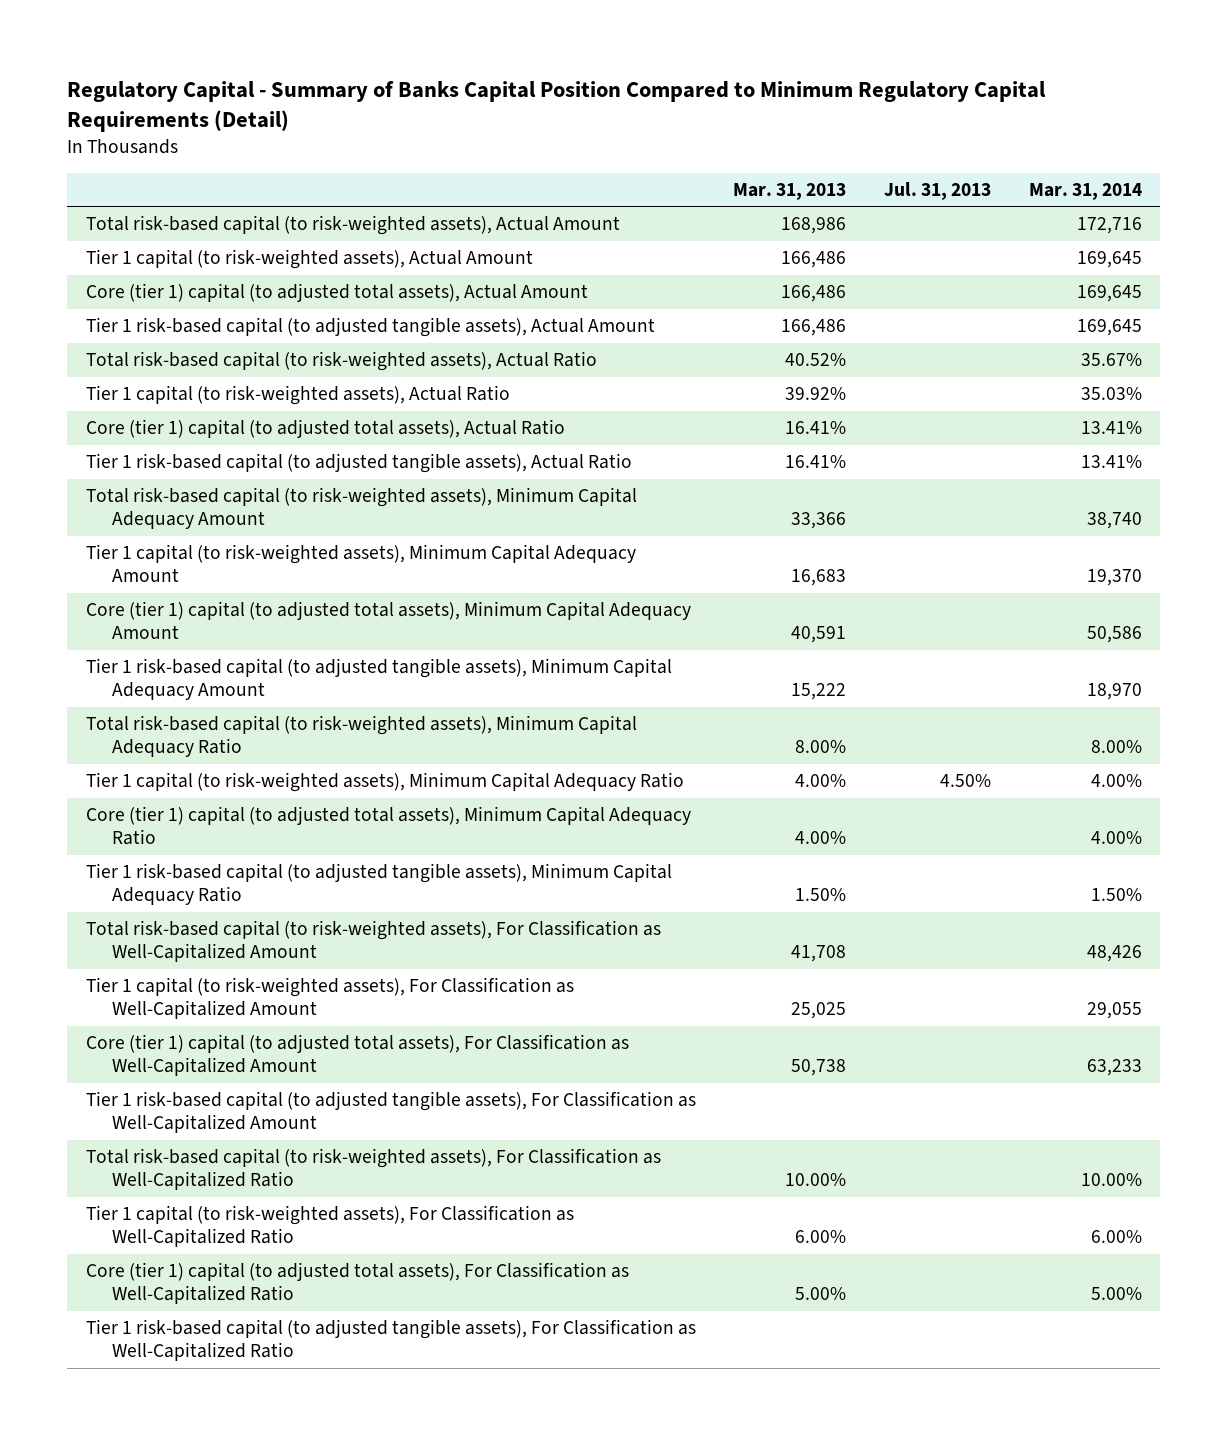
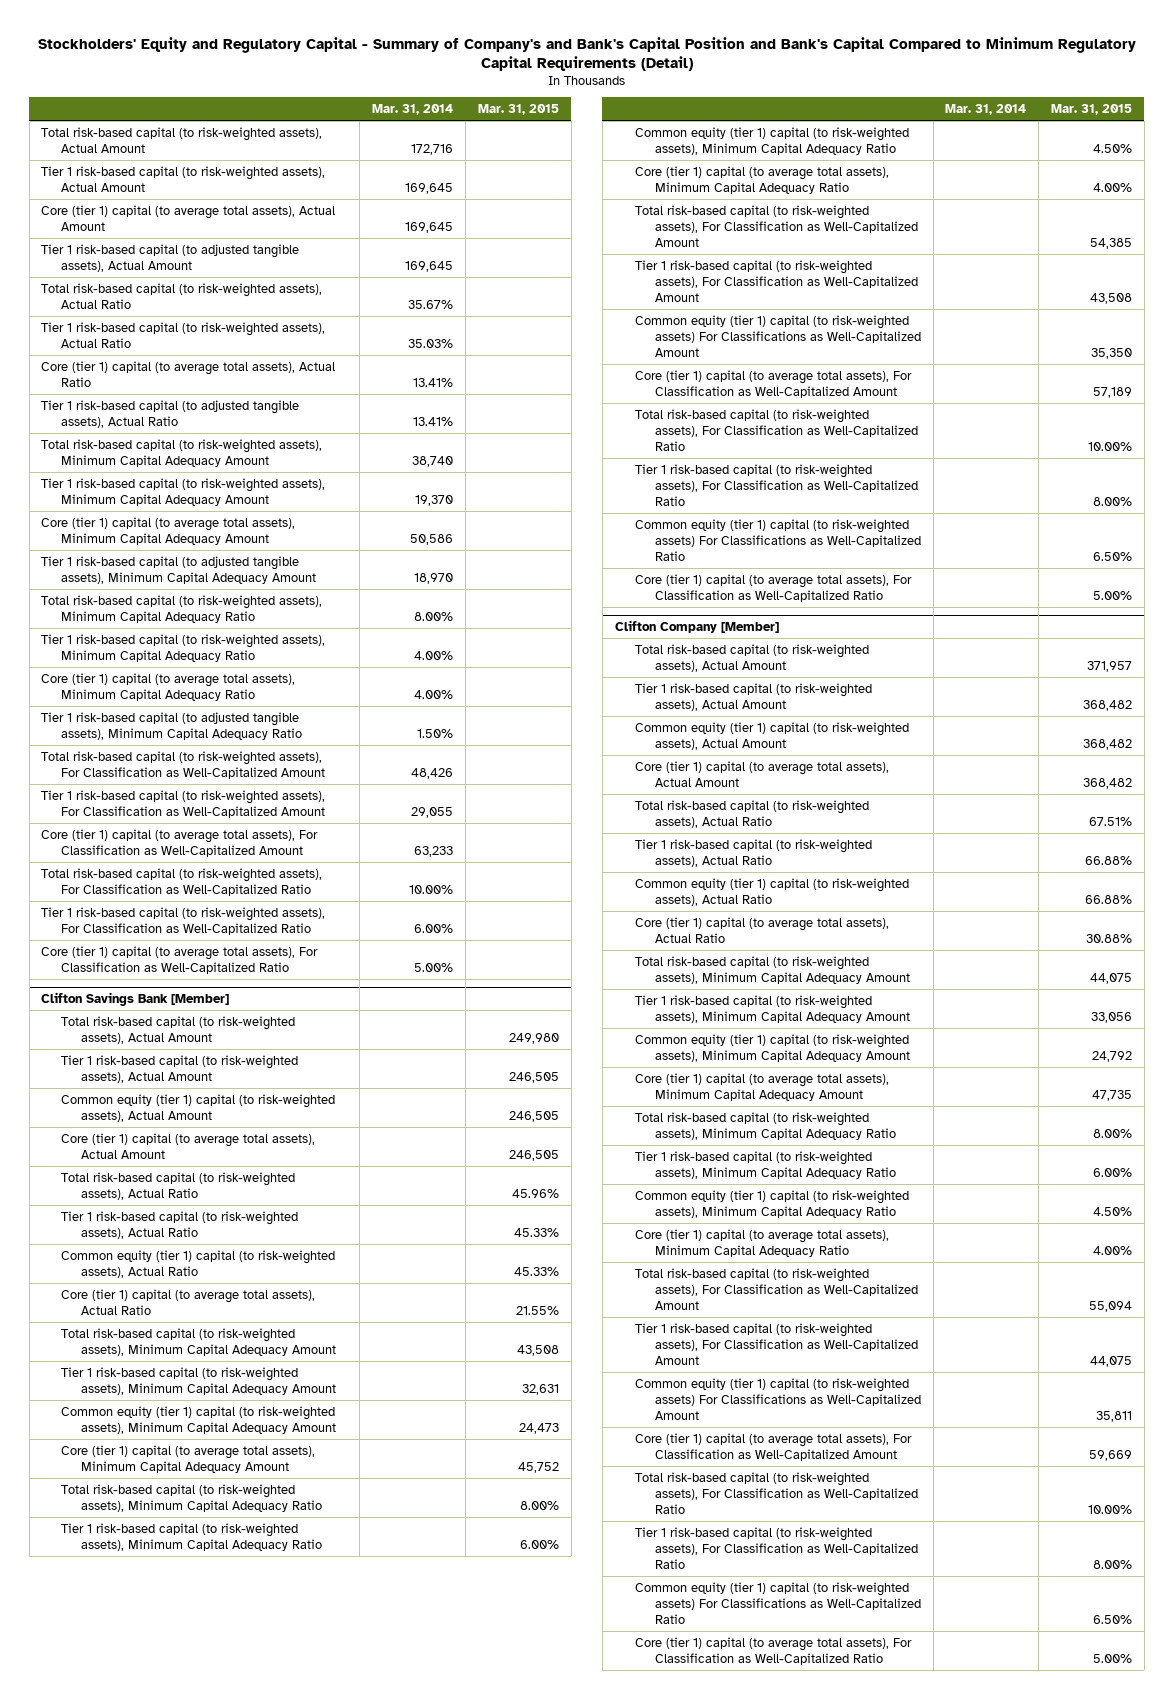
[66,81,1046,133] Regulatory Capital - Summary of Banks Capital Position Compared to Minimum Regulatory Capital Requirements (Detail) -> [37,36,1136,72] Stockholders' Equity and Regulatory Capital - Summary of Company's and Bank's Capital Position and Bank's Capital Compared to Minimum Regulatory Capital Requirements (Detail)
[733,182,847,200] Mar. 31, 2013 -> none
[883,181,991,200] Jul. 31, 2013 -> none
none -> [477,104,559,116] Mar. 31, 2015
[85,249,533,270] Tier 1 capital (to risk-weighted assets), Actual Amount -> [41,165,326,192] Tier 1 risk-based capital (to risk-weighted assets), Actual Amount
[85,283,588,303] Core (tier 1) capital (to adjusted total assets), Actual Amount -> [41,204,336,231] Core (tier 1) capital (to average total assets), Actual Amount
[85,385,510,406] Tier 1 capital (to risk-weighted assets), Actual Ratio -> [41,321,326,348] Tier 1 risk-based capital (to risk-weighted assets), Actual Ratio
[85,419,565,439] Core (tier 1) capital (to adjusted total assets), Actual Ratio -> [41,360,336,387] Core (tier 1) capital (to average total assets), Actual Ratio
[85,544,636,583] Tier 1 capital (to risk-weighted assets), Minimum Capital Adequacy Amount -> [41,477,326,506] Tier 1 risk-based capital (to risk-weighted assets), Minimum Capital Adequacy Amount
[85,601,691,640] Core (tier 1) capital (to adjusted total assets), Minimum Capital Adequacy Amount -> [41,516,296,545] Core (tier 1) capital (to average total assets), Minimum Capital Adequacy Amount
[85,772,684,793] Tier 1 capital (to risk-weighted assets), Minimum Capital Adequacy Ratio -> [41,633,326,662] Tier 1 risk-based capital (to risk-weighted assets), Minimum Capital Adequacy Ratio
[85,806,691,846] Core (tier 1) capital (to adjusted total assets), Minimum Capital Adequacy Ratio -> [41,672,296,701] Core (tier 1) capital (to average total assets), Minimum Capital Adequacy Ratio
[85,1091,696,1134] Tier 1 risk-based capital (to adjusted tangible assets), For Classification as Well-Capitalized Amount -> none
[85,977,574,1020] Tier 1 capital (to risk-weighted assets), For Classification as Well-Capitalized Amount -> [41,789,326,818] Tier 1 risk-based capital (to risk-weighted assets), For Classification as Well-Capitalized Amount
[85,1034,629,1077] Core (tier 1) capital (to adjusted total assets), For Classification as Well-Capitalized Amount -> [41,828,319,857] Core (tier 1) capital (to average total assets), For Classification as Well-Capitalized Amount
[85,1319,696,1362] Tier 1 risk-based capital (to adjusted tangible assets), For Classification as Well-Capitalized Ratio -> none
[85,1205,574,1248] Tier 1 capital (to risk-weighted assets), For Classification as Well-Capitalized Ratio -> [41,906,326,935] Tier 1 risk-based capital (to risk-weighted assets), For Classification as Well-Capitalized Ratio
[85,1262,629,1305] Core (tier 1) capital (to adjusted total assets), For Classification as Well-Capitalized Ratio -> [41,945,319,974] Core (tier 1) capital (to average total assets), For Classification as Well-Capitalized Ratio
none -> [41,991,230,1006] Clifton Savings Bank [Member]
none -> [61,1015,296,1044] Total risk-based capital (to risk-weighted assets), Actual Amount
none -> [61,1054,299,1083] Tier 1 risk-based capital (to risk-weighted assets), Actual Amount
none -> [61,1093,336,1122] Common equity (tier 1) capital (to risk-weighted assets), Actual Amount
none -> [61,1132,316,1159] Core (tier 1) capital (to average total assets), Actual Amount
none -> [61,1171,296,1200] Total risk-based capital (to risk-weighted assets), Actual Ratio
none -> [61,1210,299,1239] Tier 1 risk-based capital (to risk-weighted assets), Actual Ratio
none -> [61,1249,336,1278] Common equity (tier 1) capital (to risk-weighted assets), Actual Ratio
none -> [61,1288,316,1315] Core (tier 1) capital (to average total assets), Actual Ratio
none -> [61,1327,337,1356] Total risk-based capital (to risk-weighted assets), Minimum Capital Adequacy Amount
none -> [61,1366,337,1395] Tier 1 risk-based capital (to risk-weighted assets), Minimum Capital Adequacy Amount
none -> [61,1405,337,1434] Common equity (tier 1) capital (to risk-weighted assets), Minimum Capital Adequacy Amount
none -> [61,1444,316,1473] Core (tier 1) capital (to average total assets), Minimum Capital Adequacy Amount
none -> [61,1483,323,1512] Total risk-based capital (to risk-weighted assets), Minimum Capital Adequacy Ratio
none -> [61,1522,323,1551] Tier 1 risk-based capital (to risk-weighted assets), Minimum Capital Adequacy Ratio
none -> [634,126,909,155] Common equity (tier 1) capital (to risk-weighted assets), Minimum Capital Adequacy Ratio
none -> [634,165,889,194] Core (tier 1) capital (to average total assets), Minimum Capital Adequacy Ratio
none -> [634,204,918,247] Total risk-based capital (to risk-weighted assets), For Classification as Well-Capitalized Amount
none -> [634,259,918,302] Tier 1 risk-based capital (to risk-weighted assets), For Classification as Well-Capitalized Amount
none -> [634,314,921,357] Common equity (tier 1) capital (to risk-weighted assets) For Classifications as Well-Capitalized Amount
none -> [634,369,912,398] Core (tier 1) capital (to average total assets), For Classification as Well-Capitalized Amount
none -> [634,408,918,451] Total risk-based capital (to risk-weighted assets), For Classification as Well-Capitalized Ratio
none -> [634,463,918,506] Tier 1 risk-based capital (to risk-weighted assets), For Classification as Well-Capitalized Ratio
none -> [634,518,921,561] Common equity (tier 1) capital (to risk-weighted assets) For Classifications as Well-Capitalized Ratio
none -> [634,573,912,602] Core (tier 1) capital (to average total assets), For Classification as Well-Capitalized Ratio
none -> [614,619,779,633] Clifton Company [Member]
none -> [634,643,869,672] Total risk-based capital (to risk-weighted assets), Actual Amount
none -> [634,682,872,711] Tier 1 risk-based capital (to risk-weighted assets), Actual Amount
none -> [634,721,909,750] Common equity (tier 1) capital (to risk-weighted assets), Actual Amount
none -> [634,760,889,787] Core (tier 1) capital (to average total assets), Actual Amount
none -> [634,799,869,828] Total risk-based capital (to risk-weighted assets), Actual Ratio
none -> [634,838,872,867] Tier 1 risk-based capital (to risk-weighted assets), Actual Ratio
none -> [634,877,909,906] Common equity (tier 1) capital (to risk-weighted assets), Actual Ratio
none -> [634,916,889,943] Core (tier 1) capital (to average total assets), Actual Ratio
none -> [634,955,910,984] Total risk-based capital (to risk-weighted assets), Minimum Capital Adequacy Amount
none -> [634,994,910,1023] Tier 1 risk-based capital (to risk-weighted assets), Minimum Capital Adequacy Amount
none -> [634,1033,910,1062] Common equity (tier 1) capital (to risk-weighted assets), Minimum Capital Adequacy Amount
none -> [634,1072,889,1101] Core (tier 1) capital (to average total assets), Minimum Capital Adequacy Amount
none -> [634,1111,896,1140] Total risk-based capital (to risk-weighted assets), Minimum Capital Adequacy Ratio
none -> [634,1150,896,1179] Tier 1 risk-based capital (to risk-weighted assets), Minimum Capital Adequacy Ratio
none -> [634,1189,909,1218] Common equity (tier 1) capital (to risk-weighted assets), Minimum Capital Adequacy Ratio
none -> [634,1228,889,1257] Core (tier 1) capital (to average total assets), Minimum Capital Adequacy Ratio
none -> [634,1267,918,1310] Total risk-based capital (to risk-weighted assets), For Classification as Well-Capitalized Amount
none -> [634,1322,918,1365] Tier 1 risk-based capital (to risk-weighted assets), For Classification as Well-Capitalized Amount
none -> [634,1377,921,1420] Common equity (tier 1) capital (to risk-weighted assets) For Classifications as Well-Capitalized Amount
none -> [634,1432,912,1461] Core (tier 1) capital (to average total assets), For Classification as Well-Capitalized Amount
none -> [634,1471,918,1514] Total risk-based capital (to risk-weighted assets), For Classification as Well-Capitalized Ratio
none -> [634,1526,918,1569] Tier 1 risk-based capital (to risk-weighted assets), For Classification as Well-Capitalized Ratio
none -> [634,1581,921,1624] Common equity (tier 1) capital (to risk-weighted assets) For Classifications as Well-Capitalized Ratio
none -> [634,1636,912,1665] Core (tier 1) capital (to average total assets), For Classification as Well-Capitalized Ratio

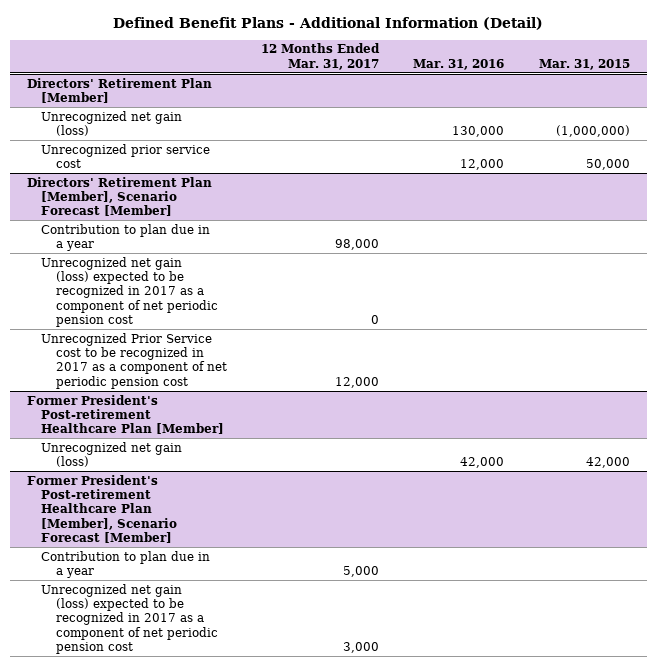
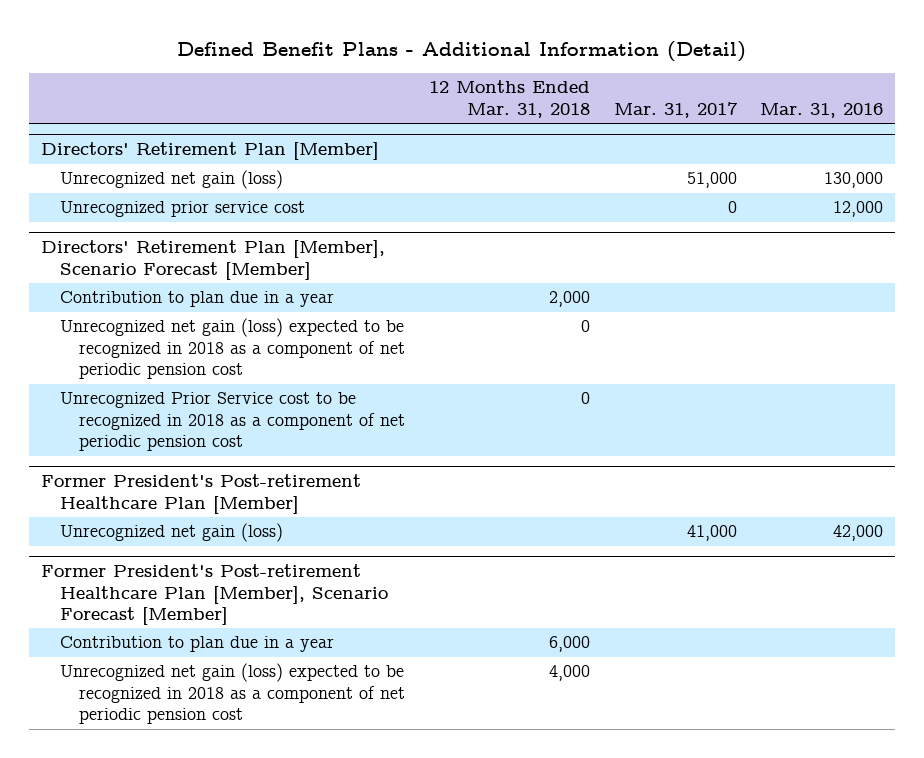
[261,43,381,70] 12 Months Ended Mar. 31, 2017 -> none
[538,58,630,70] Mar. 31, 2015 -> none
none -> [429,80,591,118] 12 Months Ended Mar. 31, 2018
none -> [613,101,738,118] Mar. 31, 2017
[41,256,218,328] Unrecognized net gain (loss) expected to be recognized in 2017 as a component of net periodic pension cost -> [59,318,406,380] Unrecognized net gain (loss) expected to be recognized in 2018 as a component of net periodic pension cost
[41,332,227,389] Unrecognized Prior Service cost to be recognized in 2017 as a component of net periodic pension cost -> [59,392,406,452] Unrecognized Prior Service cost to be recognized in 2018 as a component of net periodic pension cost
[41,583,218,655] Unrecognized net gain (loss) expected to be recognized in 2017 as a component of net periodic pension cost -> [59,663,406,725] Unrecognized net gain (loss) expected to be recognized in 2018 as a component of net periodic pension cost

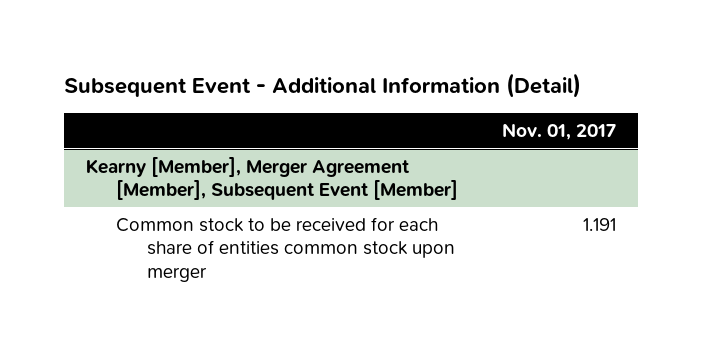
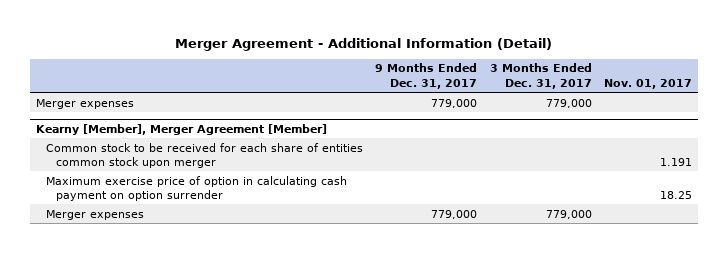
[63,73,581,99] Subsequent Event - Additional Information (Detail) -> [175,37,553,51] Merger Agreement - Additional Information (Detail)
none -> [375,63,478,89] 9 Months Ended Dec. 31, 2017
none -> [489,63,592,89] 3 Months Ended Dec. 31, 2017
none -> [36,98,135,109] Merger expenses
[85,157,459,201] Kearny [Member], Merger Agreement [Member], Subsequent Event [Member] -> [36,123,328,135] Kearny [Member], Merger Agreement [Member]
none -> [46,175,348,201] Maximum exercise price of option in calculating cash payment on option surrender
none -> [46,209,145,220] Merger expenses

